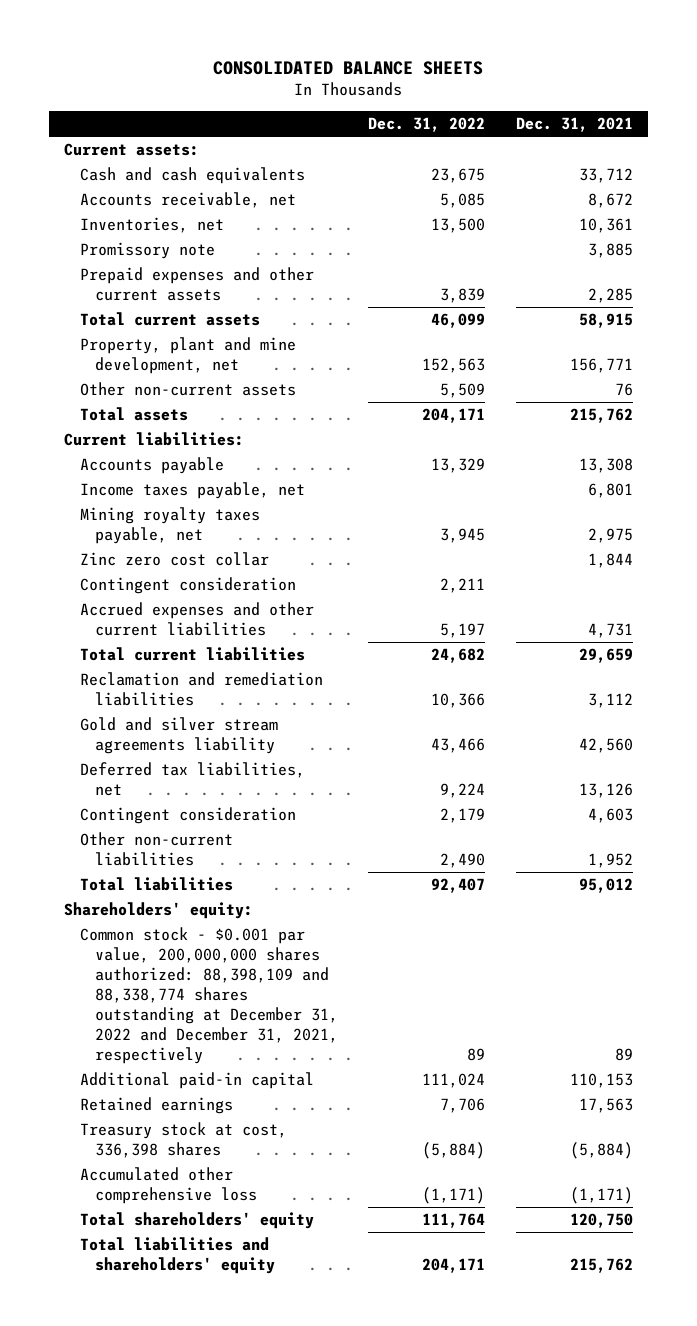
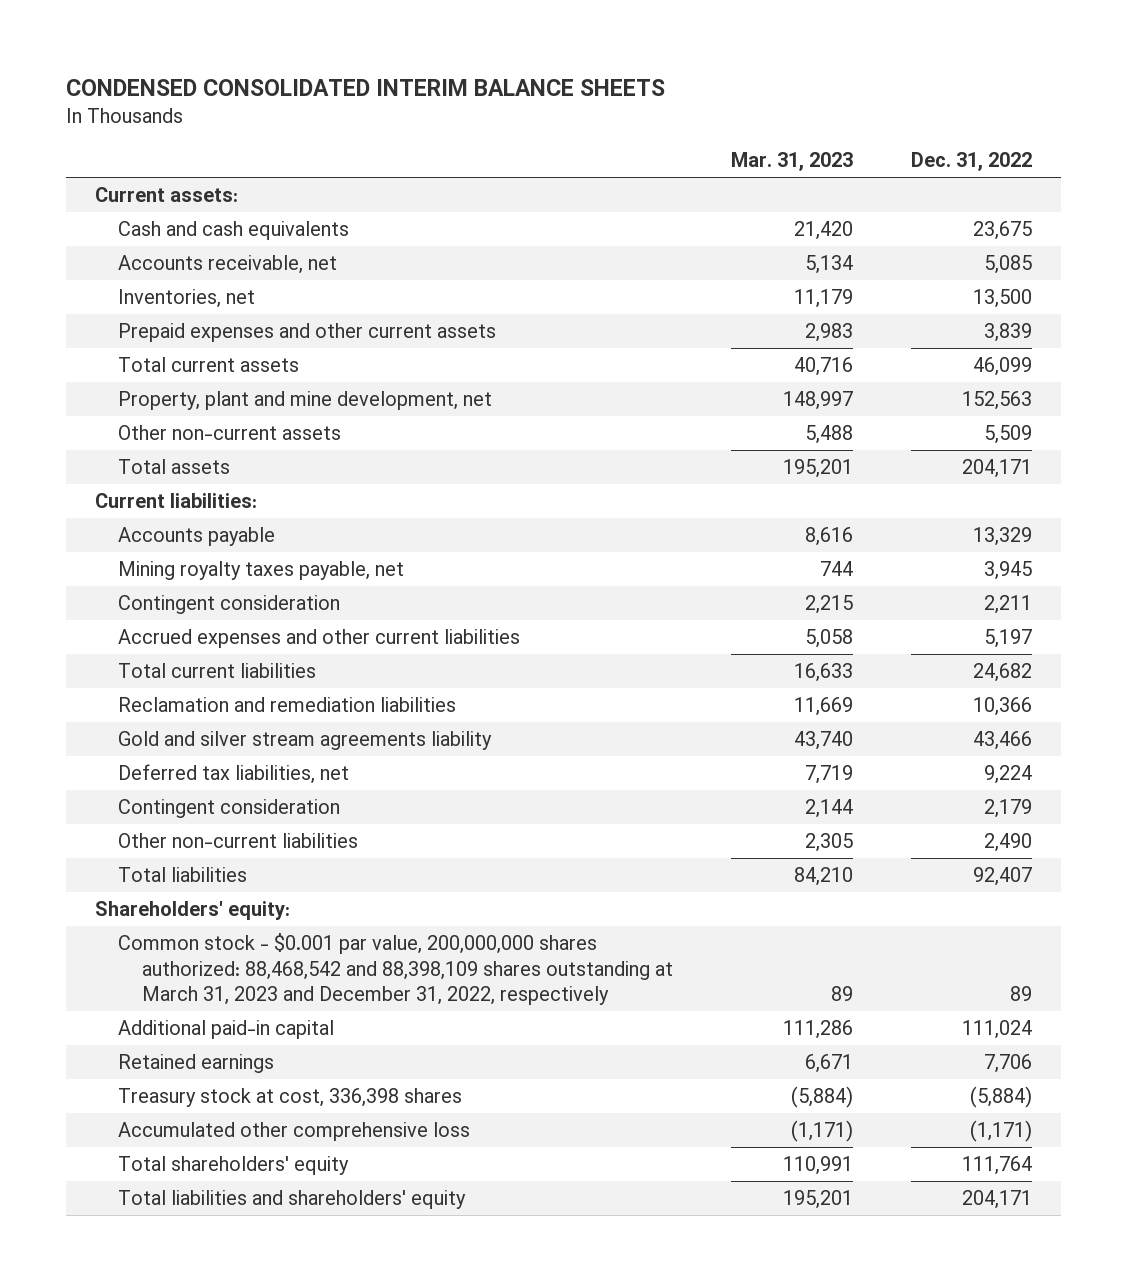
[213,60,484,75] CONSOLIDATED BALANCE SHEETS -> [65,79,665,97] CONDENSED CONSOLIDATED INTERIM BALANCE SHEETS
[515,116,633,132] Dec. 31, 2021 -> none
none -> [731,152,854,172] Mar. 31, 2023
[79,242,215,260] Promissory note -> none
[79,482,305,500] Income taxes payable, net -> none
[79,552,269,567] Zinc zero cost collar -> none
[79,927,338,1064] Common stock - $0.001 par value, 200,000,000 shares authorized: 88,398,109 and 88,338,774 shares outstanding at December 31, 2022 and December 31, 2021, respectively -> [118,933,674,1006] Common stock - $0.001 par value, 200,000,000 shares authorized: 88,468,542 and 88,398,109 shares outstanding at March 31, 2023 and December 31, 2022, respectively

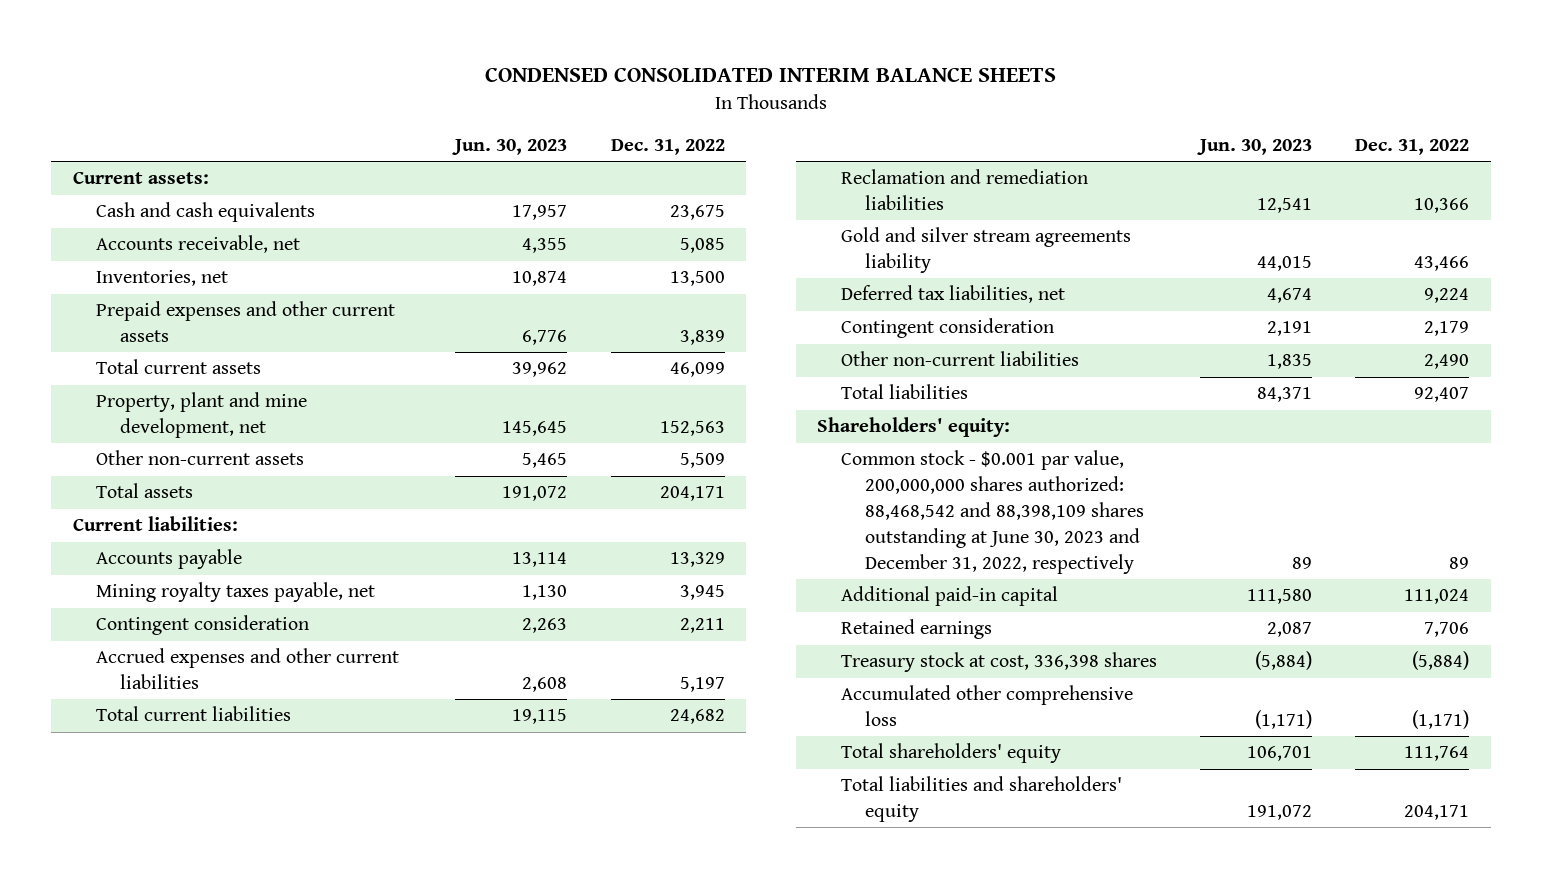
[731,152,854,172] Mar. 31, 2023 -> none
none -> [452,138,568,155] Jun. 30, 2023
[118,933,674,1006] Common stock - $0.001 par value, 200,000,000 shares authorized: 88,468,542 and 88,398,109 shares outstanding at March 31, 2023 and December 31, 2022, respectively -> [841,450,1144,574] Common stock - $0.001 par value, 200,000,000 shares authorized: 88,468,542 and 88,398,109 shares outstanding at June 30, 2023 and December 31, 2022, respectively

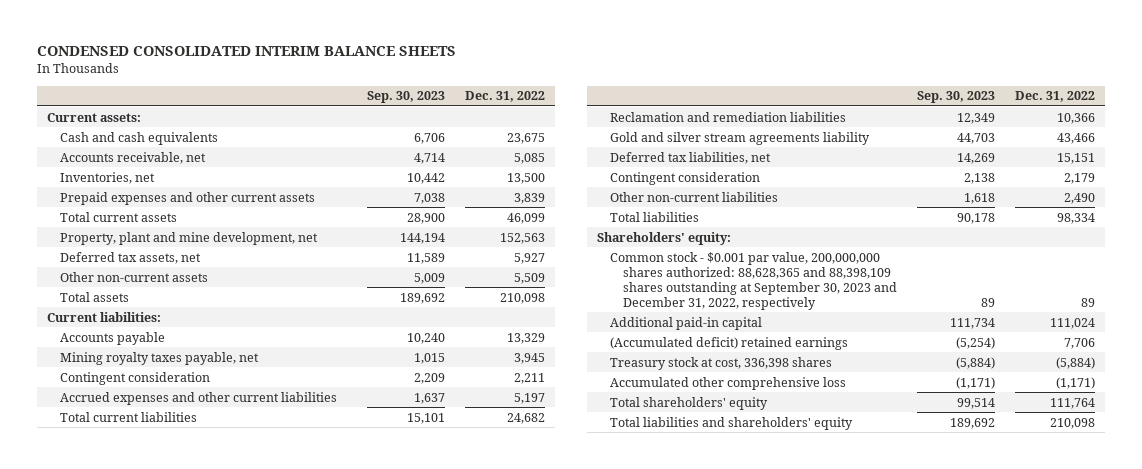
[452,138,568,155] Jun. 30, 2023 -> none
none -> [367,91,446,104] Sep. 30, 2023
none -> [59,251,201,264] Deferred tax assets, net
[659,486,725,502] 204,171 -> [500,292,546,304] 210,098
[1424,288,1470,304] 9,224 -> [1057,152,1096,164] 15,151
[1414,387,1470,403] 92,407 -> [1057,212,1096,224] 98,334
[841,450,1144,574] Common stock - $0.001 par value, 200,000,000 shares authorized: 88,468,542 and 88,398,109 shares outstanding at June 30, 2023 and December 31, 2022, respectively -> [609,251,898,310] Common stock - $0.001 par value, 200,000,000 shares authorized: 88,628,365 and 88,398,109 shares outstanding at September 30, 2023 and December 31, 2022, respectively
[841,619,993,640] Retained earnings -> [609,336,848,350] (Accumulated deficit) retained earnings
[1404,805,1470,821] 204,171 -> [1050,417,1096,429] 210,098

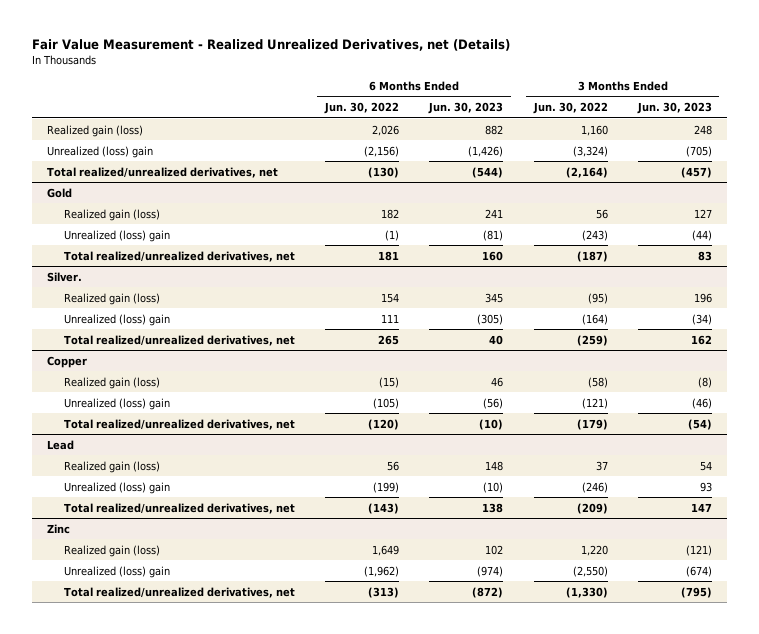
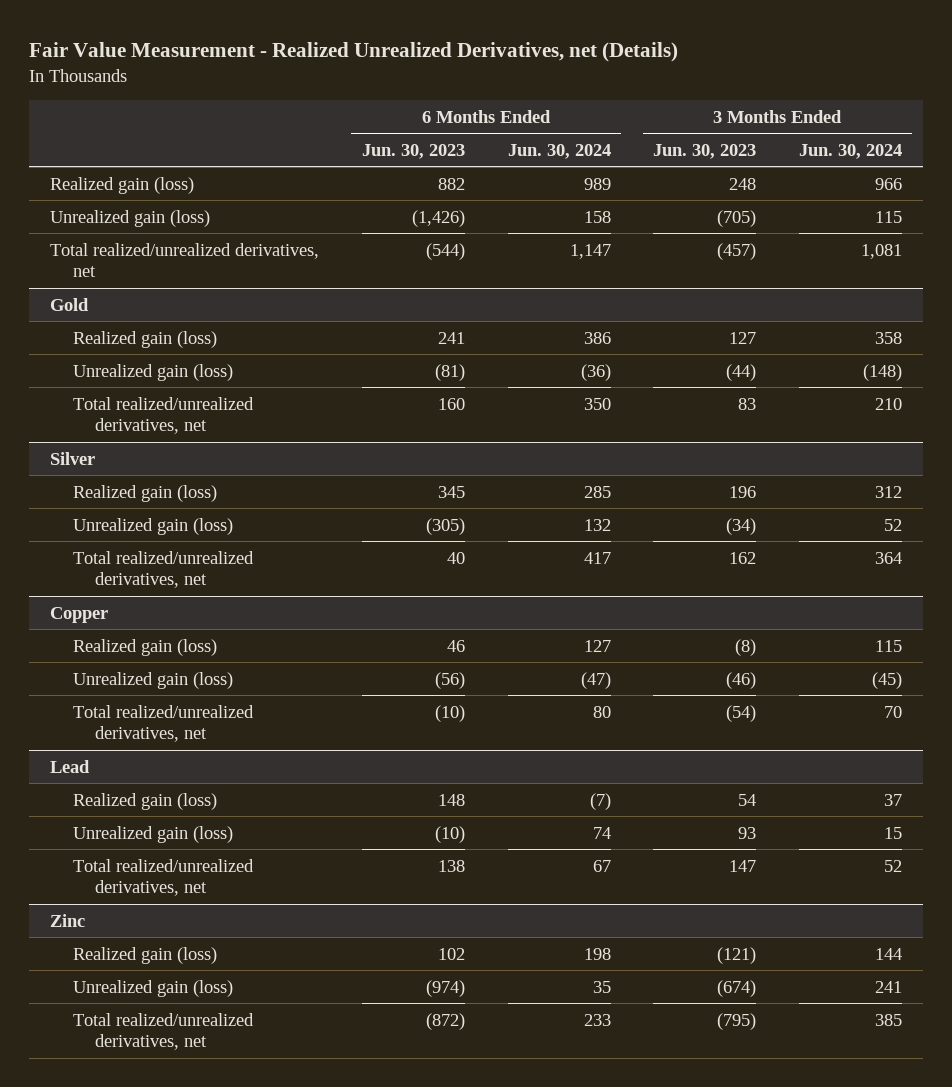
[323,102,399,115] Jun. 30, 2022 -> none
[532,102,608,115] Jun. 30, 2022 -> none
none -> [507,143,611,159] Jun. 30, 2024
none -> [798,143,902,159] Jun. 30, 2024
[47,145,154,158] Unrealized (loss) gain -> [50,209,211,227] Unrealized gain (loss)
[63,229,170,242] Unrealized (loss) gain -> [72,363,233,381] Unrealized gain (loss)
[47,271,83,282] Silver. -> [50,451,96,465] Silver
[63,313,170,326] Unrealized (loss) gain -> [72,517,233,535] Unrealized gain (loss)
[63,397,170,410] Unrealized (loss) gain -> [72,671,233,689] Unrealized gain (loss)
[63,481,170,494] Unrealized (loss) gain -> [72,825,233,843] Unrealized gain (loss)
[63,565,170,578] Unrealized (loss) gain -> [72,979,233,997] Unrealized gain (loss)

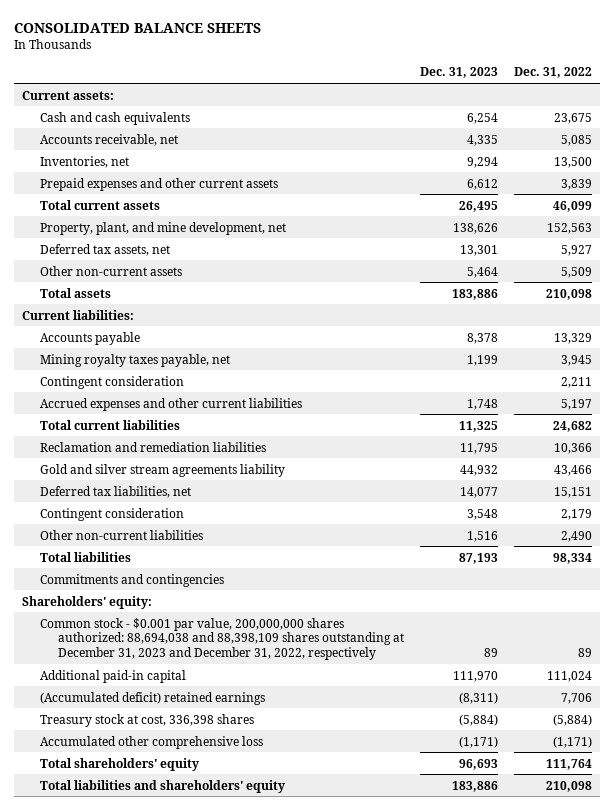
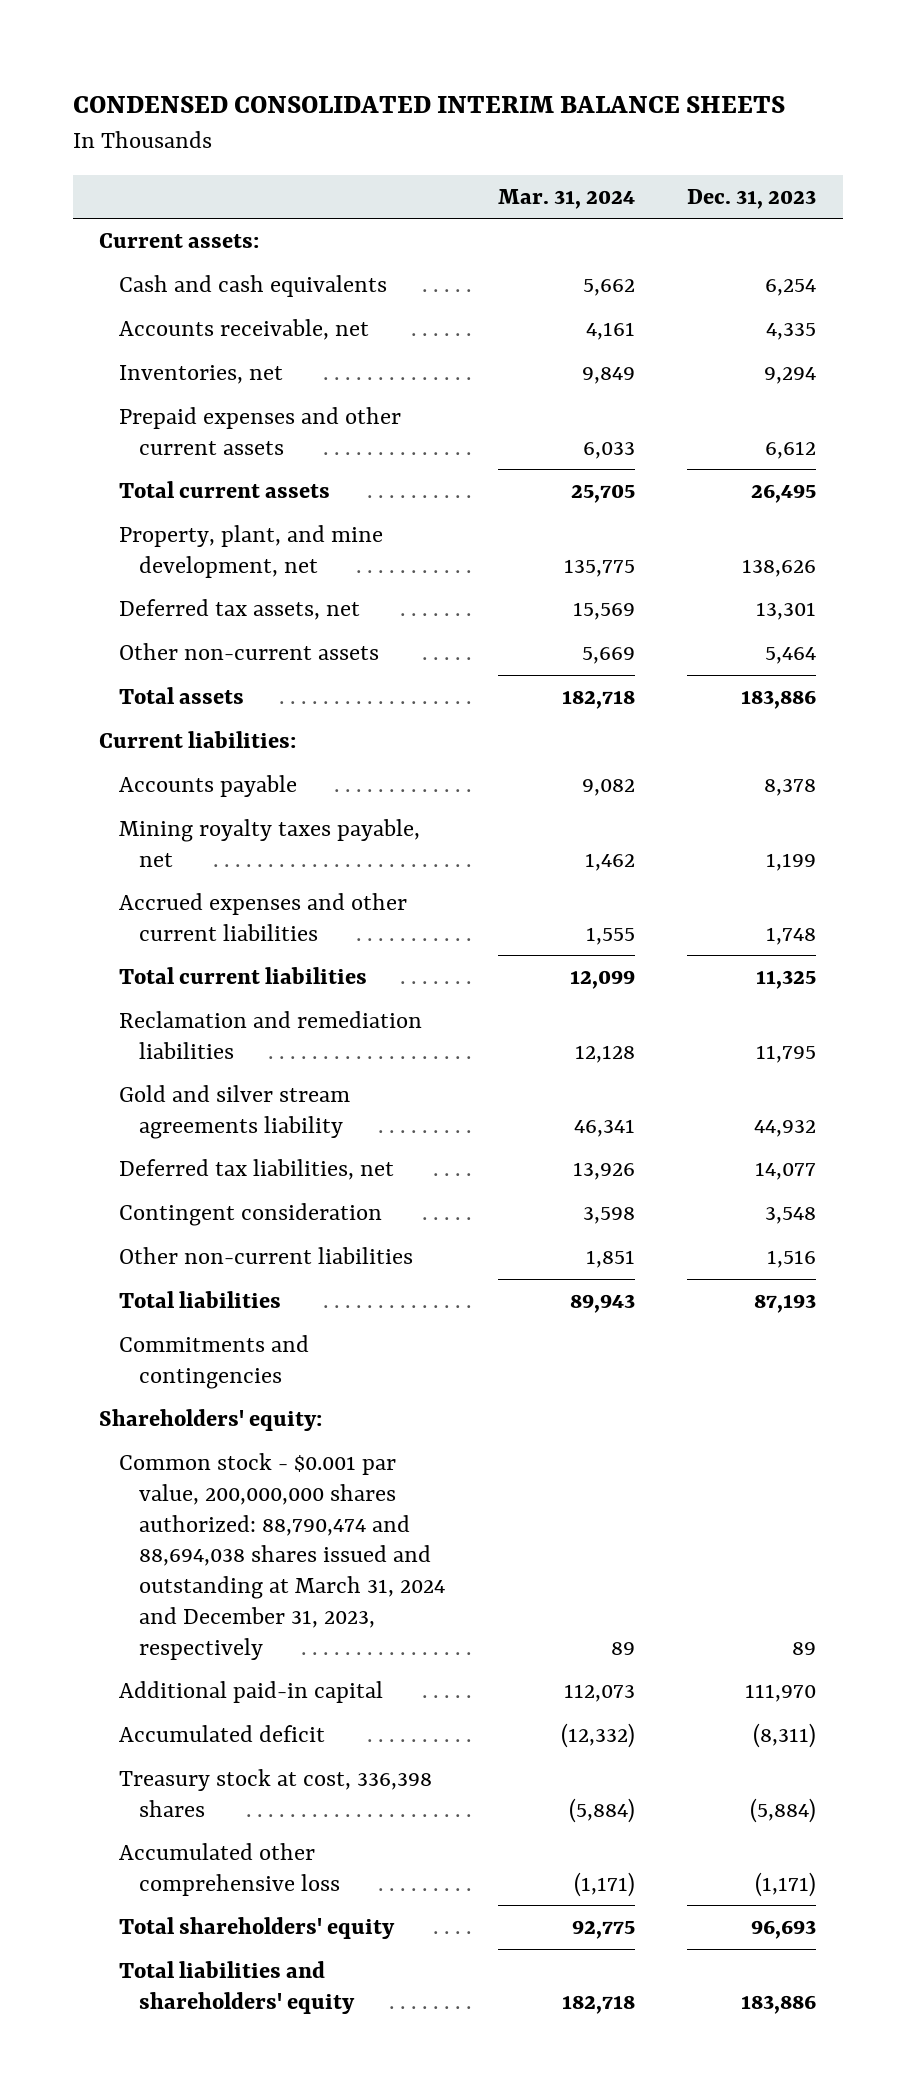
[13,22,261,33] CONSOLIDATED BALANCE SHEETS -> [72,96,785,114] CONDENSED CONSOLIDATED INTERIM BALANCE SHEETS
[514,67,593,79] Dec. 31, 2022 -> none
none -> [497,188,635,209] Mar. 31, 2024
[40,375,185,389] Contingent consideration -> none
[40,617,405,661] Common stock - $0.001 par value, 200,000,000 shares authorized: 88,694,038 and 88,398,109 shares outstanding at December 31, 2023 and December 31, 2022, respectively -> [118,1453,445,1660] Common stock - $0.001 par value, 200,000,000 shares authorized: 88,790,474 and 88,694,038 shares issued and outstanding at March 31, 2024 and December 31, 2023, respectively
[40,691,266,705] (Accumulated deficit) retained earnings -> [118,1725,325,1743] Accumulated deficit

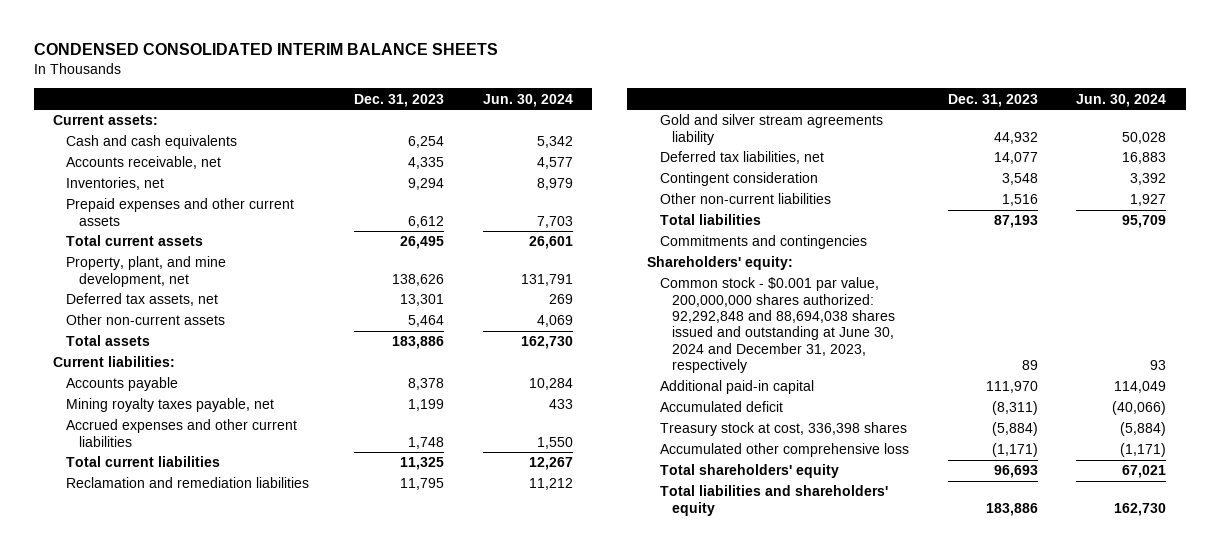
[497,188,635,209] Mar. 31, 2024 -> none
none -> [482,93,573,107] Jun. 30, 2024
[118,1453,445,1660] Common stock - $0.001 par value, 200,000,000 shares authorized: 88,790,474 and 88,694,038 shares issued and outstanding at March 31, 2024 and December 31, 2023, respectively -> [659,277,896,374] Common stock - $0.001 par value, 200,000,000 shares authorized: 92,292,848 and 88,694,038 shares issued and outstanding at June 30, 2024 and December 31, 2023, respectively

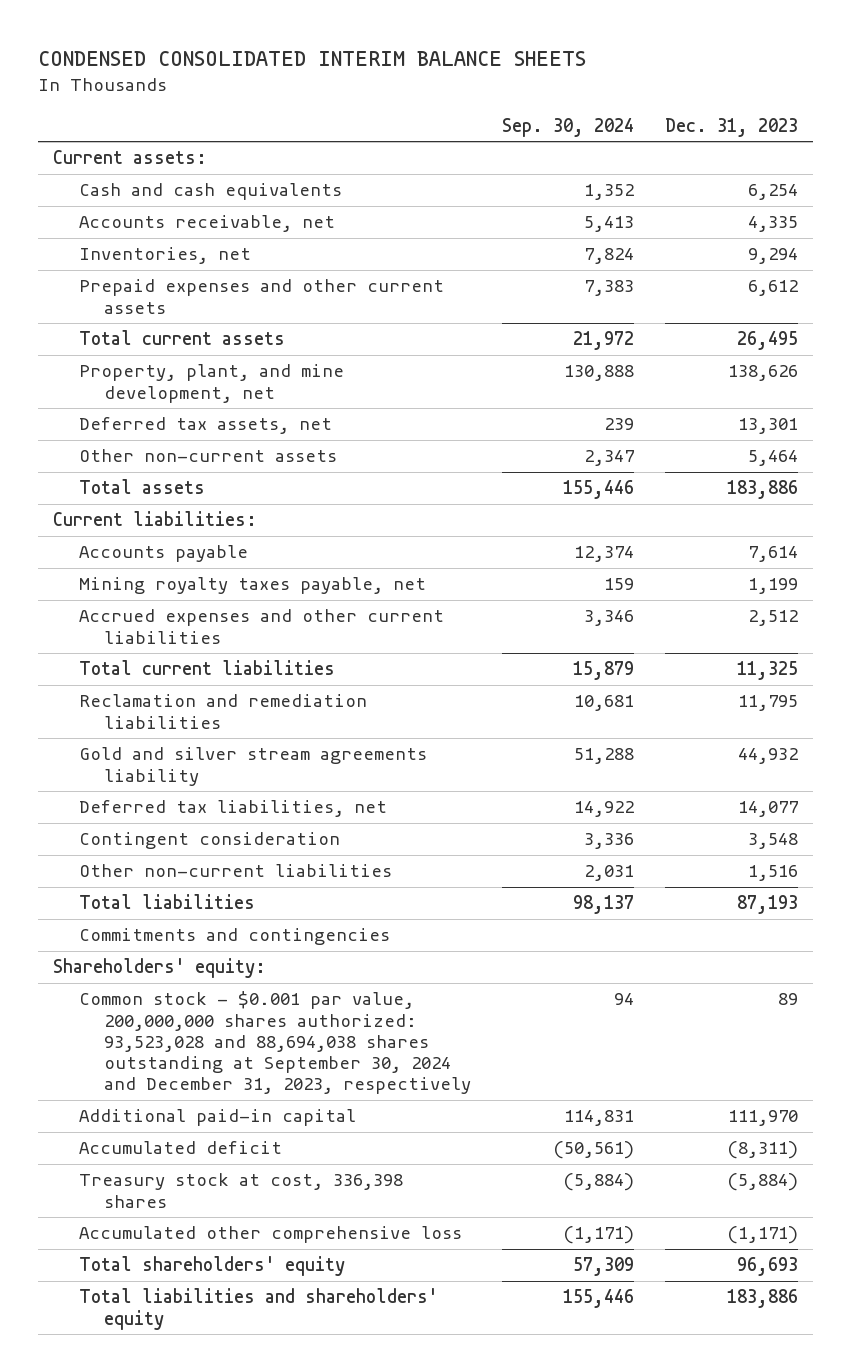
[482,93,573,107] Jun. 30, 2024 -> none
none -> [501,117,634,137] Sep. 30, 2024
[407,378,444,391] 8,378 -> [747,546,798,563] 7,614
[407,436,444,449] 1,748 -> [747,610,798,627] 2,512
[659,277,896,374] Common stock - $0.001 par value, 200,000,000 shares authorized: 92,292,848 and 88,694,038 shares issued and outstanding at June 30, 2024 and December 31, 2023, respectively -> [78,991,472,1095] Common stock - $0.001 par value, 200,000,000 shares authorized: 93,523,028 and 88,694,038 shares outstanding at September 30, 2024 and December 31, 2023, respectively

